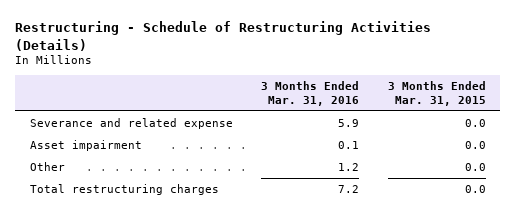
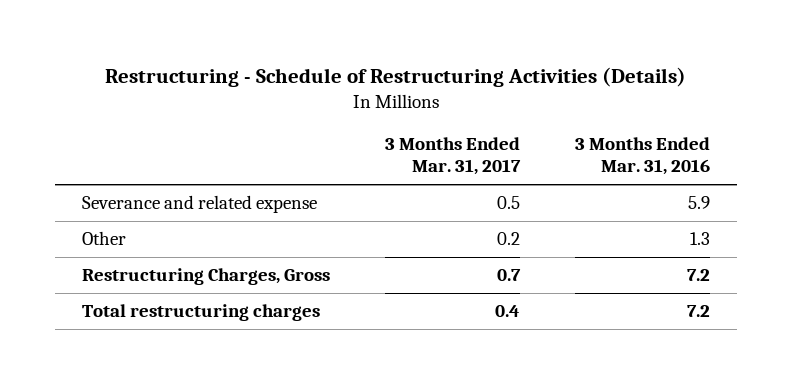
[387,81,486,107] 3 Months Ended Mar. 31, 2015 -> none
none -> [384,137,521,176] 3 Months Ended Mar. 31, 2017
[29,139,142,151] Asset impairment -> none
[338,162,360,171] 1.2 -> [689,232,710,246] 1.3
none -> [81,268,330,286] Restructuring Charges, Gross

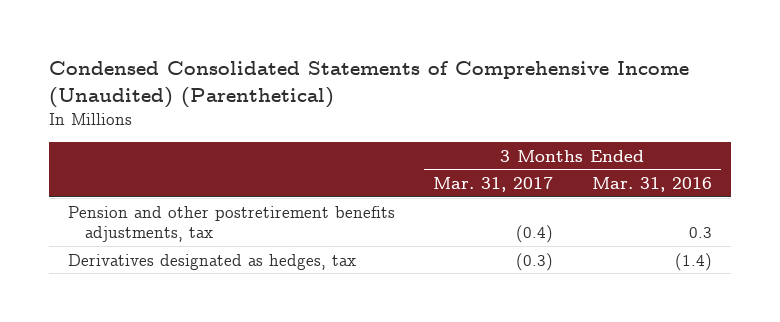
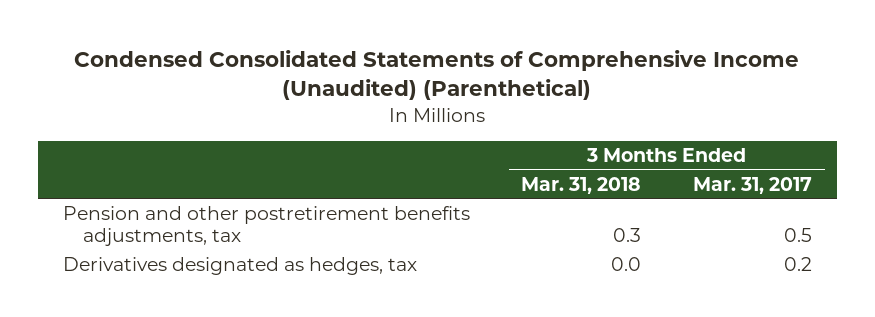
[591,177,712,193] Mar. 31, 2016 -> none
none -> [521,176,642,194] Mar. 31, 2018
[516,225,554,244] (0.4) -> [783,228,812,243] 0.5
[516,252,554,271] (0.3) -> [783,257,812,272] 0.2

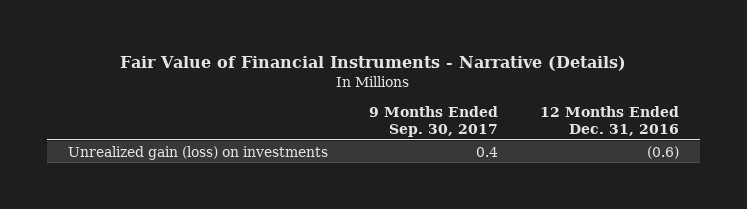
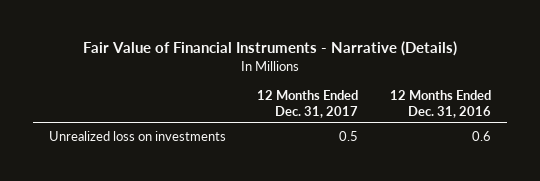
[369,106,499,138] 9 Months Ended Sep. 30, 2017 -> none
none -> [257,90,359,118] 12 Months Ended Dec. 31, 2017
[67,145,328,160] Unrealized gain (loss) on investments -> [48,130,226,141] Unrealized loss on investments
[647,145,680,159] (0.6) -> [471,130,491,141] 0.6

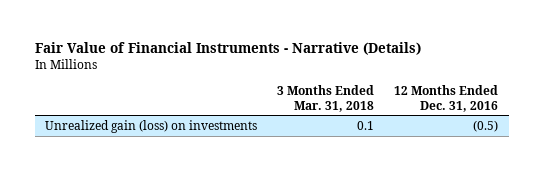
[257,90,359,118] 12 Months Ended Dec. 31, 2017 -> none
none -> [277,85,375,112] 3 Months Ended Mar. 31, 2018
[48,130,226,141] Unrealized loss on investments -> [44,120,257,134] Unrealized gain (loss) on investments
[471,130,491,141] 0.6 -> [473,120,499,133] (0.5)

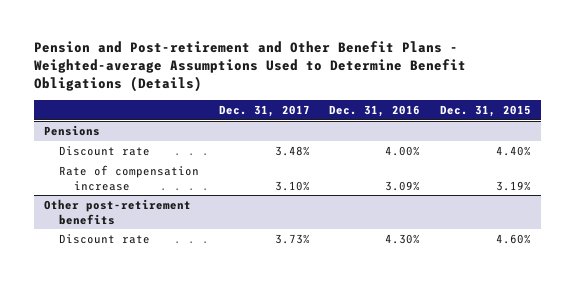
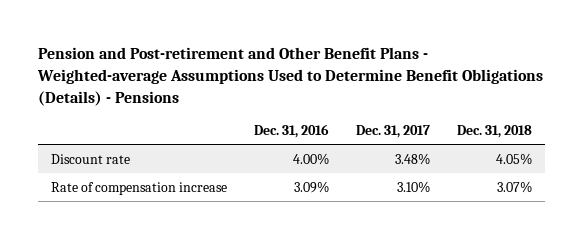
[33,40,466,93] Pension and Post-retirement and Other Benefit Plans - Weighted-average Assumptions Used to Determine Benefit Obligations (Details) -> [36,47,543,106] Pension and Post-retirement and Other Benefit Plans - Weighted-average Assumptions Used to Determine Benefit Obligations (Details) - Pensions
[440,104,532,117] Dec. 31, 2015 -> none
none -> [456,125,532,139] Dec. 31, 2018
[43,124,100,136] Pensions -> none
[43,198,191,225] Other post-retirement benefits -> none
[59,233,151,244] Discount rate -> none

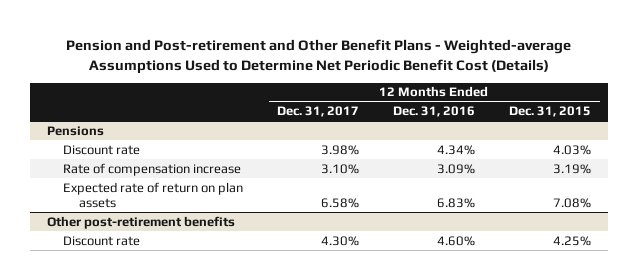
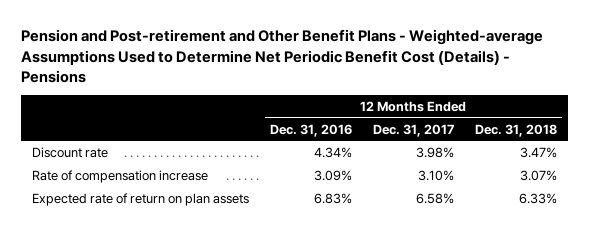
[66,39,572,74] Pension and Post-retirement and Other Benefit Plans - Weighted-average Assumptions Used to Determine Net Periodic Benefit Cost (Details) -> [21,29,544,83] Pension and Post-retirement and Other Benefit Plans - Weighted-average Assumptions Used to Determine Net Periodic Benefit Cost (Details) - Pensions
[509,106,592,118] Dec. 31, 2015 -> none
none -> [475,123,558,137] Dec. 31, 2018
[47,125,105,136] Pensions -> none
[47,215,236,229] Other post-retirement benefits -> none
[62,235,140,246] Discount rate -> none

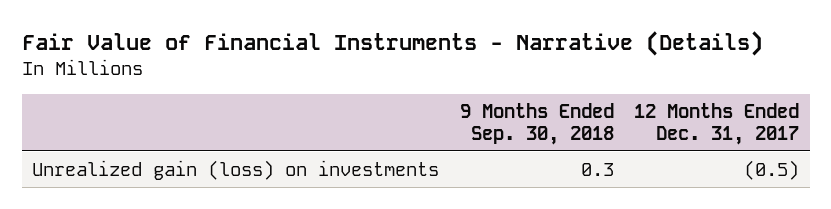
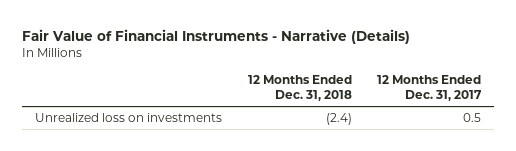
[459,102,614,145] 9 Months Ended Sep. 30, 2018 -> none
none -> [247,74,352,102] 12 Months Ended Dec. 31, 2018
[31,159,439,180] Unrealized gain (loss) on investments -> [34,113,222,123] Unrealized loss on investments
[744,159,800,180] (0.5) -> [463,113,482,123] 0.5

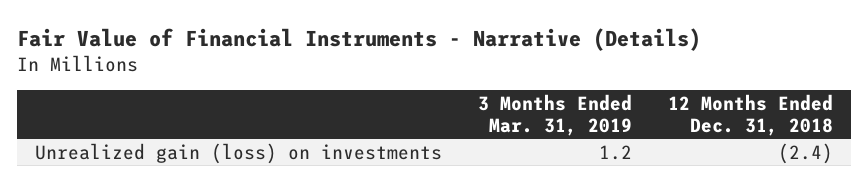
[377,74,483,102] 12 Months Ended Dec. 31, 2017 -> none
none -> [477,93,632,136] 3 Months Ended Mar. 31, 2019
[34,113,222,123] Unrealized loss on investments -> [34,142,442,164] Unrealized gain (loss) on investments

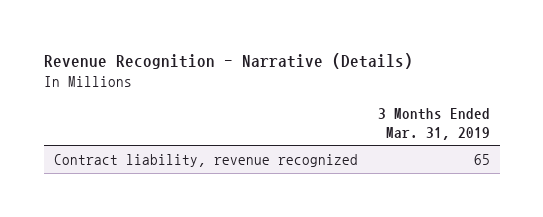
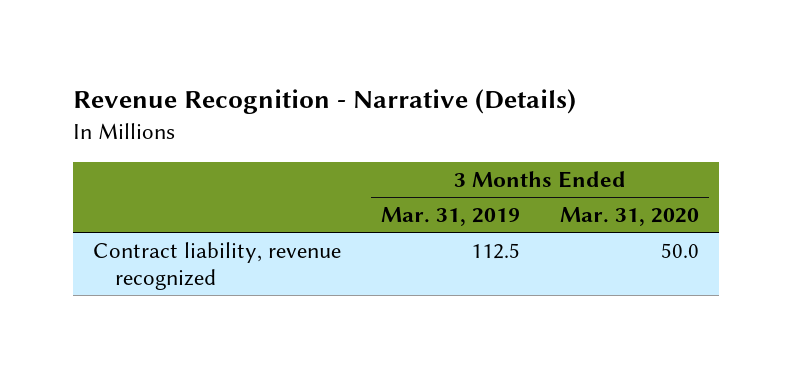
none -> [559,207,699,227] Mar. 31, 2020
[473,154,490,166] 65 -> [470,242,520,259] 112.5

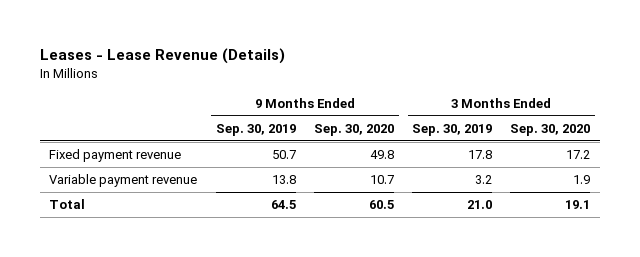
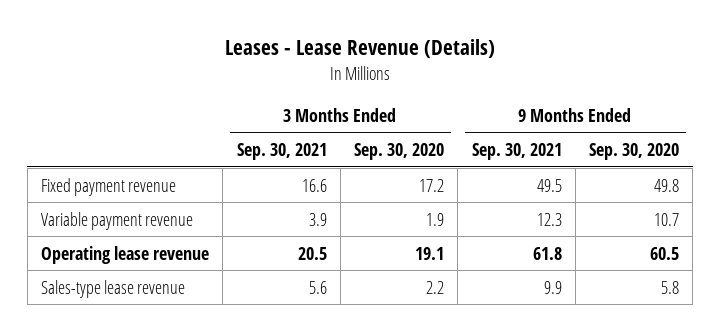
[215,123,296,136] Sep. 30, 2019 -> none
[412,123,493,136] Sep. 30, 2019 -> none
none -> [236,143,327,161] Sep. 30, 2021
none -> [471,143,562,161] Sep. 30, 2021
[49,199,86,210] Total -> [41,245,210,264] Operating lease revenue
none -> [41,279,186,298] Sales-type lease revenue

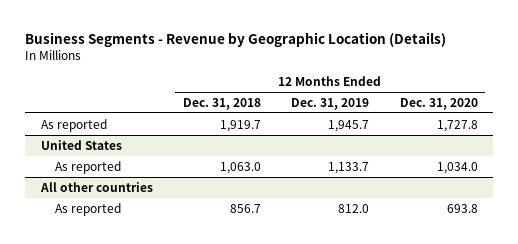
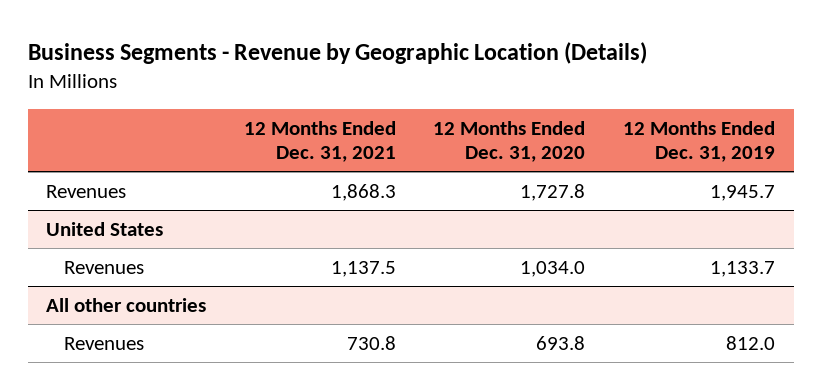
[182,97,261,110] Dec. 31, 2018 -> none
none -> [243,120,396,163] 12 Months Ended Dec. 31, 2021
[40,118,107,132] As reported -> [46,184,127,198] Revenues
[54,160,121,174] As reported -> [63,260,144,274] Revenues
[54,202,121,216] As reported -> [63,336,144,350] Revenues

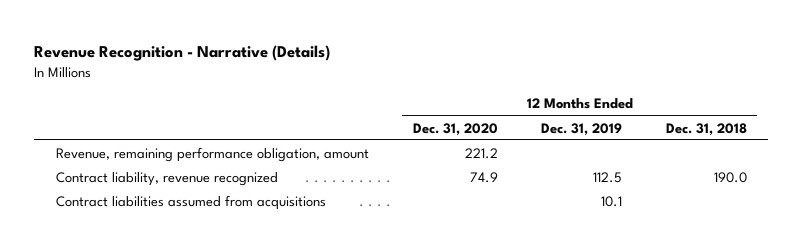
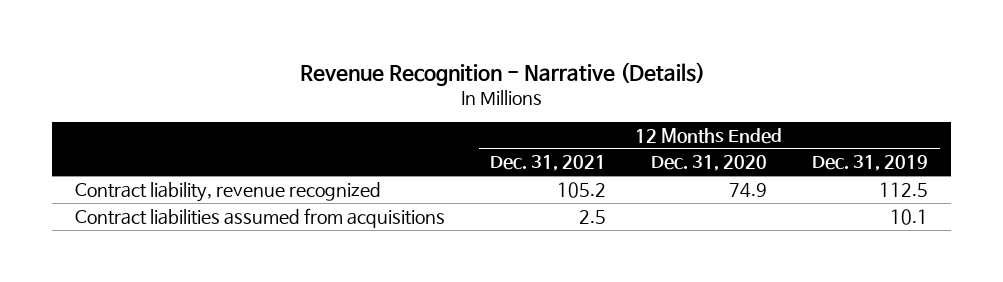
[665,122,747,136] Dec. 31, 2018 -> none
none -> [489,155,606,172] Dec. 31, 2021
[56,147,370,163] Revenue, remaining performance obligation, amount -> none

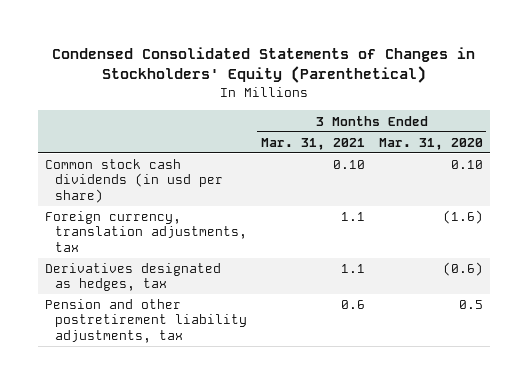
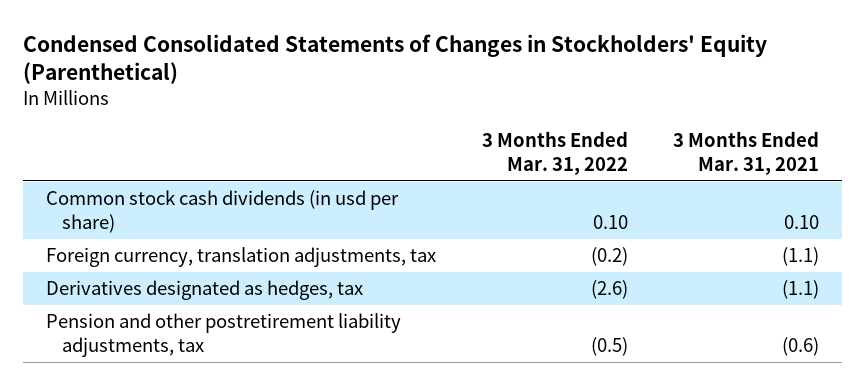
[378,137,483,150] Mar. 31, 2020 -> none
none -> [481,130,628,175] 3 Months Ended Mar. 31, 2022
[340,212,365,222] 1.1 -> [782,247,820,267] (1.1)
[340,264,365,274] 1.1 -> [782,280,820,300] (1.1)
[340,300,365,310] 0.6 -> [782,337,820,357] (0.6)

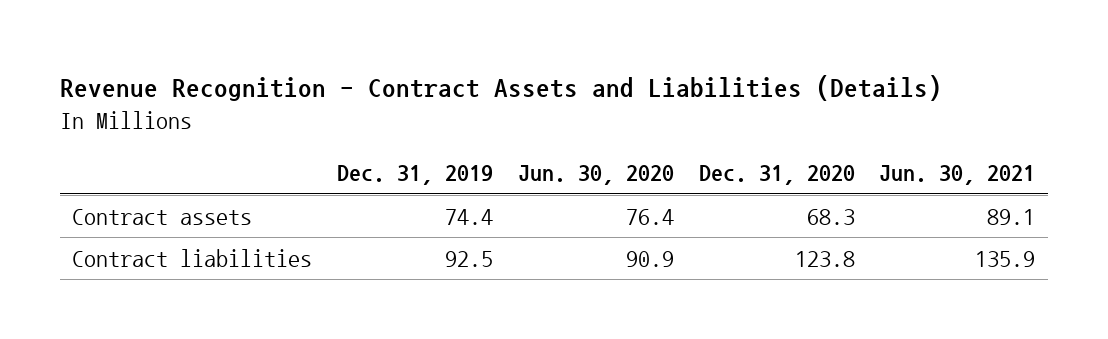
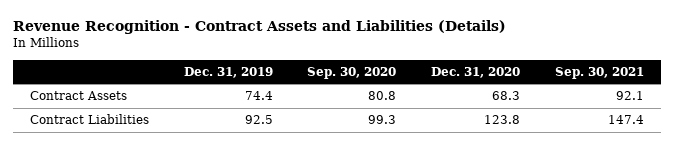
[517,165,674,186] Jun. 30, 2020 -> none
[879,165,1036,186] Jun. 30, 2021 -> none
none -> [307,66,397,79] Sep. 30, 2020
none -> [554,66,644,79] Sep. 30, 2021
[72,208,253,225] Contract assets -> [29,91,127,101] Contract Assets
[72,248,313,267] Contract liabilities -> [29,114,149,125] Contract Liabilities

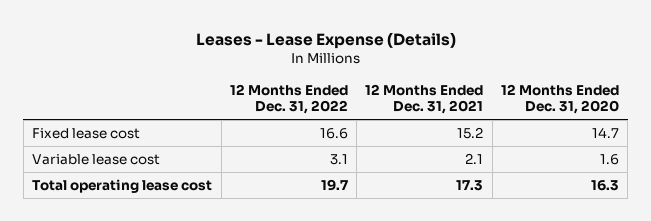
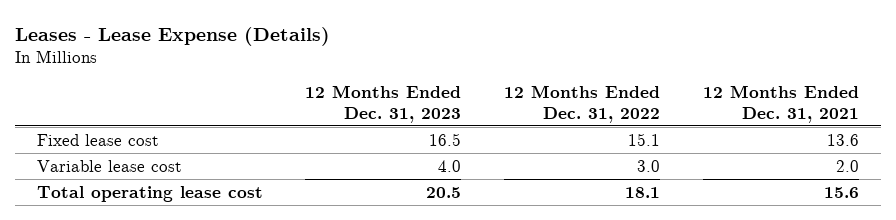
[500,83,619,115] 12 Months Ended Dec. 31, 2020 -> none
none -> [305,85,462,123] 12 Months Ended Dec. 31, 2023
[319,128,348,140] 16.6 -> [628,132,661,146] 15.1
[457,127,484,140] 15.2 -> [827,133,860,146] 13.6
[329,154,348,166] 3.1 -> [637,159,661,172] 3.0
[465,153,484,165] 2.1 -> [836,159,860,172] 2.0
[320,179,348,192] 19.7 -> [625,186,661,198] 18.1
[456,180,484,192] 17.3 -> [824,186,860,198] 15.6

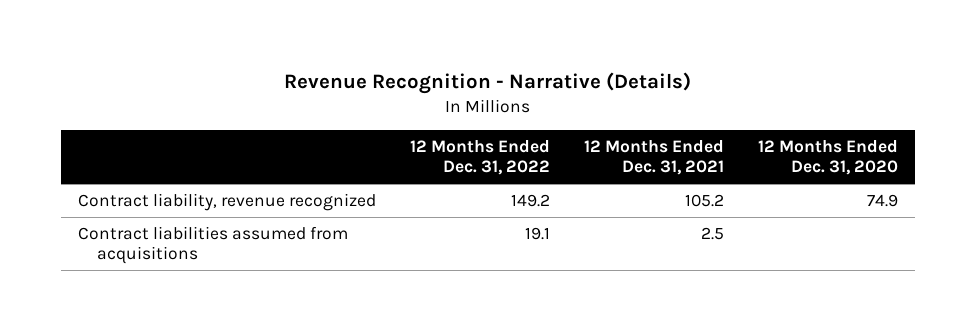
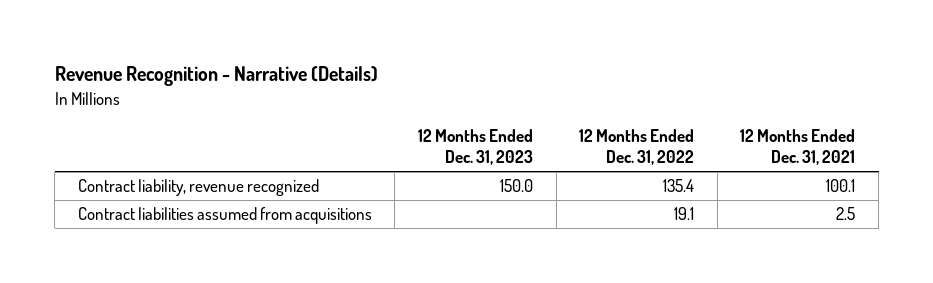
[757,139,898,176] 12 Months Ended Dec. 31, 2020 -> none
none -> [417,129,533,166] 12 Months Ended Dec. 31, 2023
[511,194,551,208] 149.2 -> [663,179,695,193] 135.4
[684,194,724,208] 105.2 -> [826,179,856,193] 100.1

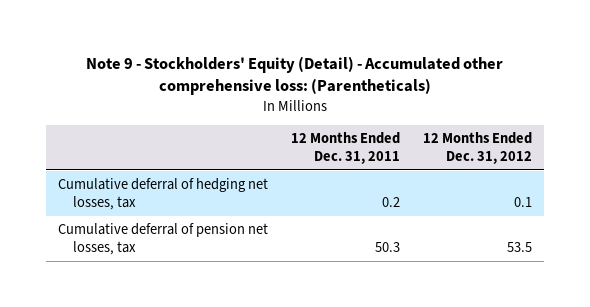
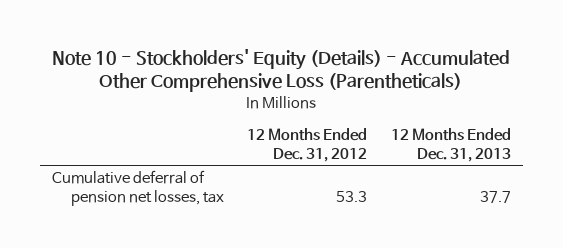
[85,55,503,96] Note 9 - Stockholders' Equity (Detail) - Accumulated other comprehensive loss: (Parentheticals) -> [52,48,511,93] Note 10 - Stockholders' Equity (Details) - Accumulated Other Comprehensive Loss (Parentheticals)
[290,132,400,165] 12 Months Ended Dec. 31, 2011 -> none
none -> [390,128,511,162] 12 Months Ended Dec. 31, 2013
[57,178,268,211] Cumulative deferral of hedging net losses, tax -> none
[507,242,533,253] 53.5 -> [336,190,368,202] 53.3

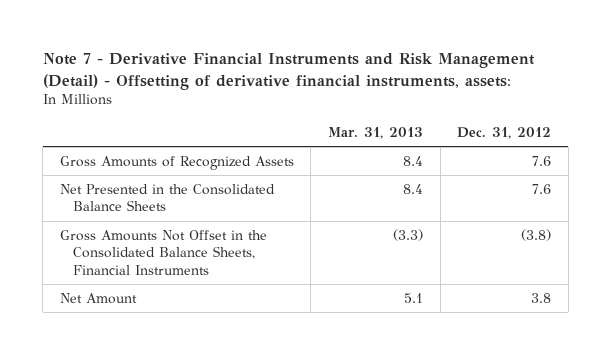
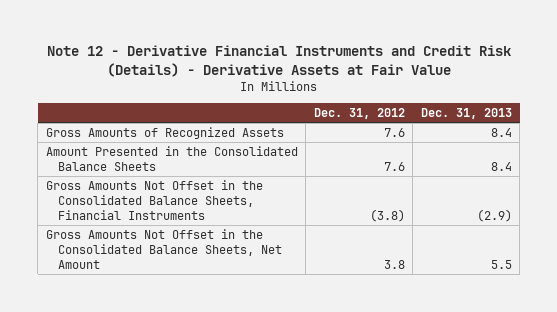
[42,53,535,90] Note 7 - Derivative Financial Instruments and Risk Management (Detail) - Offsetting of derivative financial instruments, assets: -> [46,45,511,77] Note 12 - Derivative Financial Instruments and Credit Risk (Details) - Derivative Assets at Fair Value
[328,126,424,139] Mar. 31, 2013 -> none
none -> [420,108,512,120] Dec. 31, 2013
[59,183,275,212] Net Presented in the Consolidated Balance Sheets -> [45,145,298,172] Amount Presented in the Consolidated Balance Sheets
[59,292,137,304] Net Amount -> [45,228,283,270] Gross Amounts Not Offset in the Consolidated Balance Sheets, Net Amount

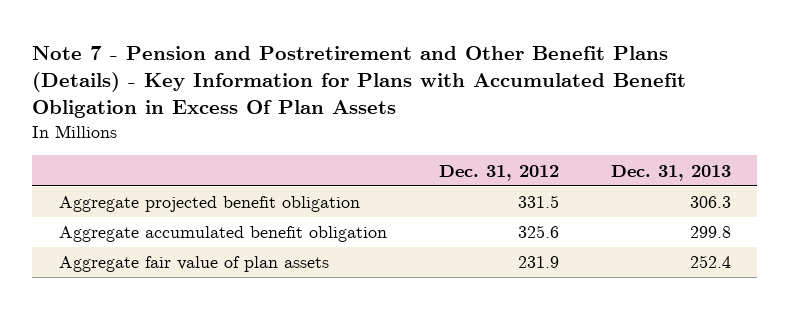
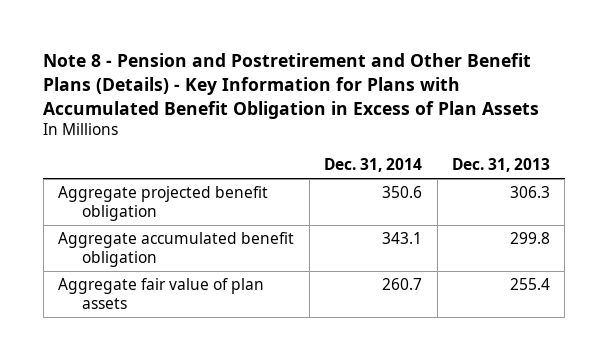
[32,45,687,119] Note 7 - Pension and Postretirement and Other Benefit Plans (Details) - Key Information for Plans with Accumulated Benefit Obligation in Excess Of Plan Assets -> [43,53,540,119] Note 8 - Pension and Postretirement and Other Benefit Plans (Details) - Key Information for Plans with Accumulated Benefit Obligation in Excess of Plan Assets
[438,164,559,181] Dec. 31, 2012 -> none
none -> [324,158,423,173] Dec. 31, 2014
[689,255,731,269] 252.4 -> [509,278,550,291] 255.4

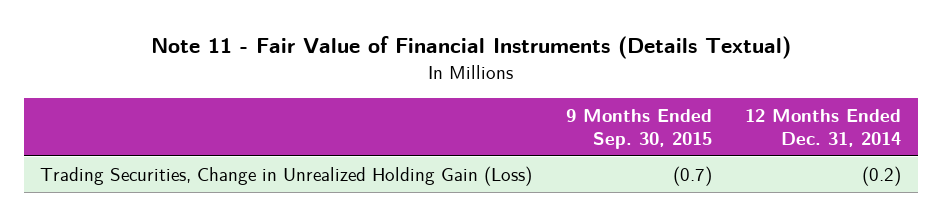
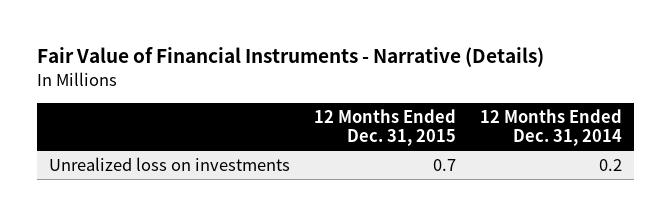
[150,36,791,60] Note 11 - Fair Value of Financial Instruments (Details Textual) -> [37,47,545,68] Fair Value of Financial Instruments - Narrative (Details)
[565,109,712,150] 9 Months Ended Sep. 30, 2015 -> none
none -> [314,108,457,147] 12 Months Ended Dec. 31, 2015
[40,166,533,187] Trading Securities, Change in Unrealized Holding Gain (Loss) -> [49,156,291,171] Unrealized loss on investments
[862,166,902,187] (0.2) -> [598,158,622,171] 0.2

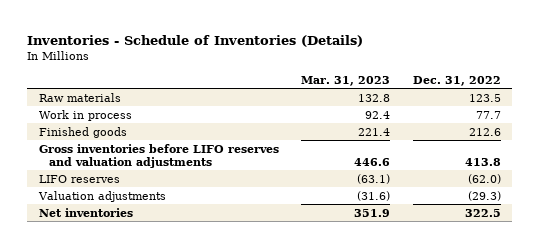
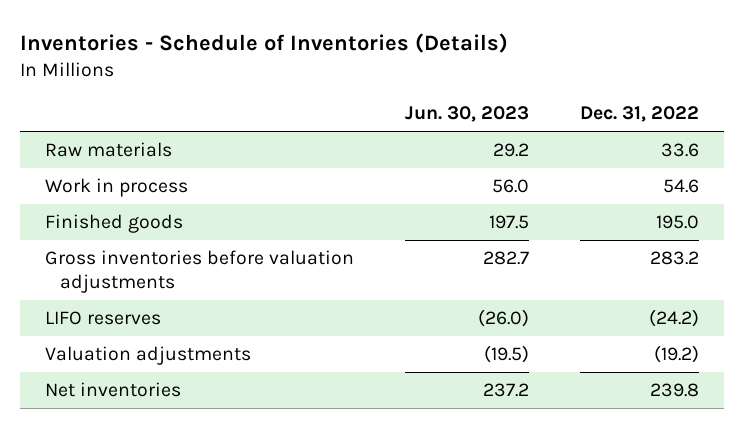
[301,75,391,86] Mar. 31, 2023 -> none
none -> [405,106,530,123] Jun. 30, 2023
[469,93,502,102] 123.5 -> [661,143,700,158] 33.6
[476,110,502,119] 77.7 -> [663,179,700,194] 54.6
[469,127,502,136] 212.6 -> [656,215,700,230] 195.0
[38,143,279,168] Gross inventories before LIFO reserves and valuation adjustments -> [45,250,355,294] Gross inventories before valuation adjustments
[465,157,502,166] 413.8 -> [650,251,700,266] 283.2
[468,173,502,184] (62.0) -> [649,309,700,328] (24.2)
[468,190,502,201] (29.3) -> [654,345,700,364] (19.2)
[465,208,502,217] 322.5 -> [650,383,700,398] 239.8

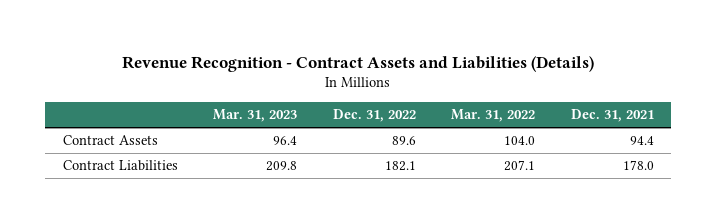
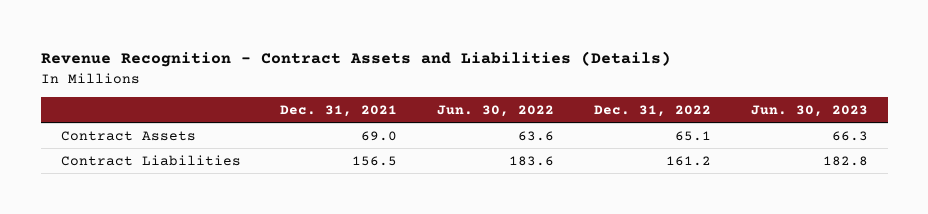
[213,109,298,123] Mar. 31, 2023 -> none
[451,109,536,123] Mar. 31, 2022 -> none
none -> [437,105,555,118] Jun. 30, 2022
none -> [750,105,868,118] Jun. 30, 2023
[391,136,416,146] 89.6 -> [674,130,711,141] 65.1
[629,136,654,146] 94.4 -> [361,130,398,141] 69.0
[384,161,416,172] 182.1 -> [665,155,711,166] 161.2
[622,160,654,171] 178.0 -> [352,155,398,166] 156.5

